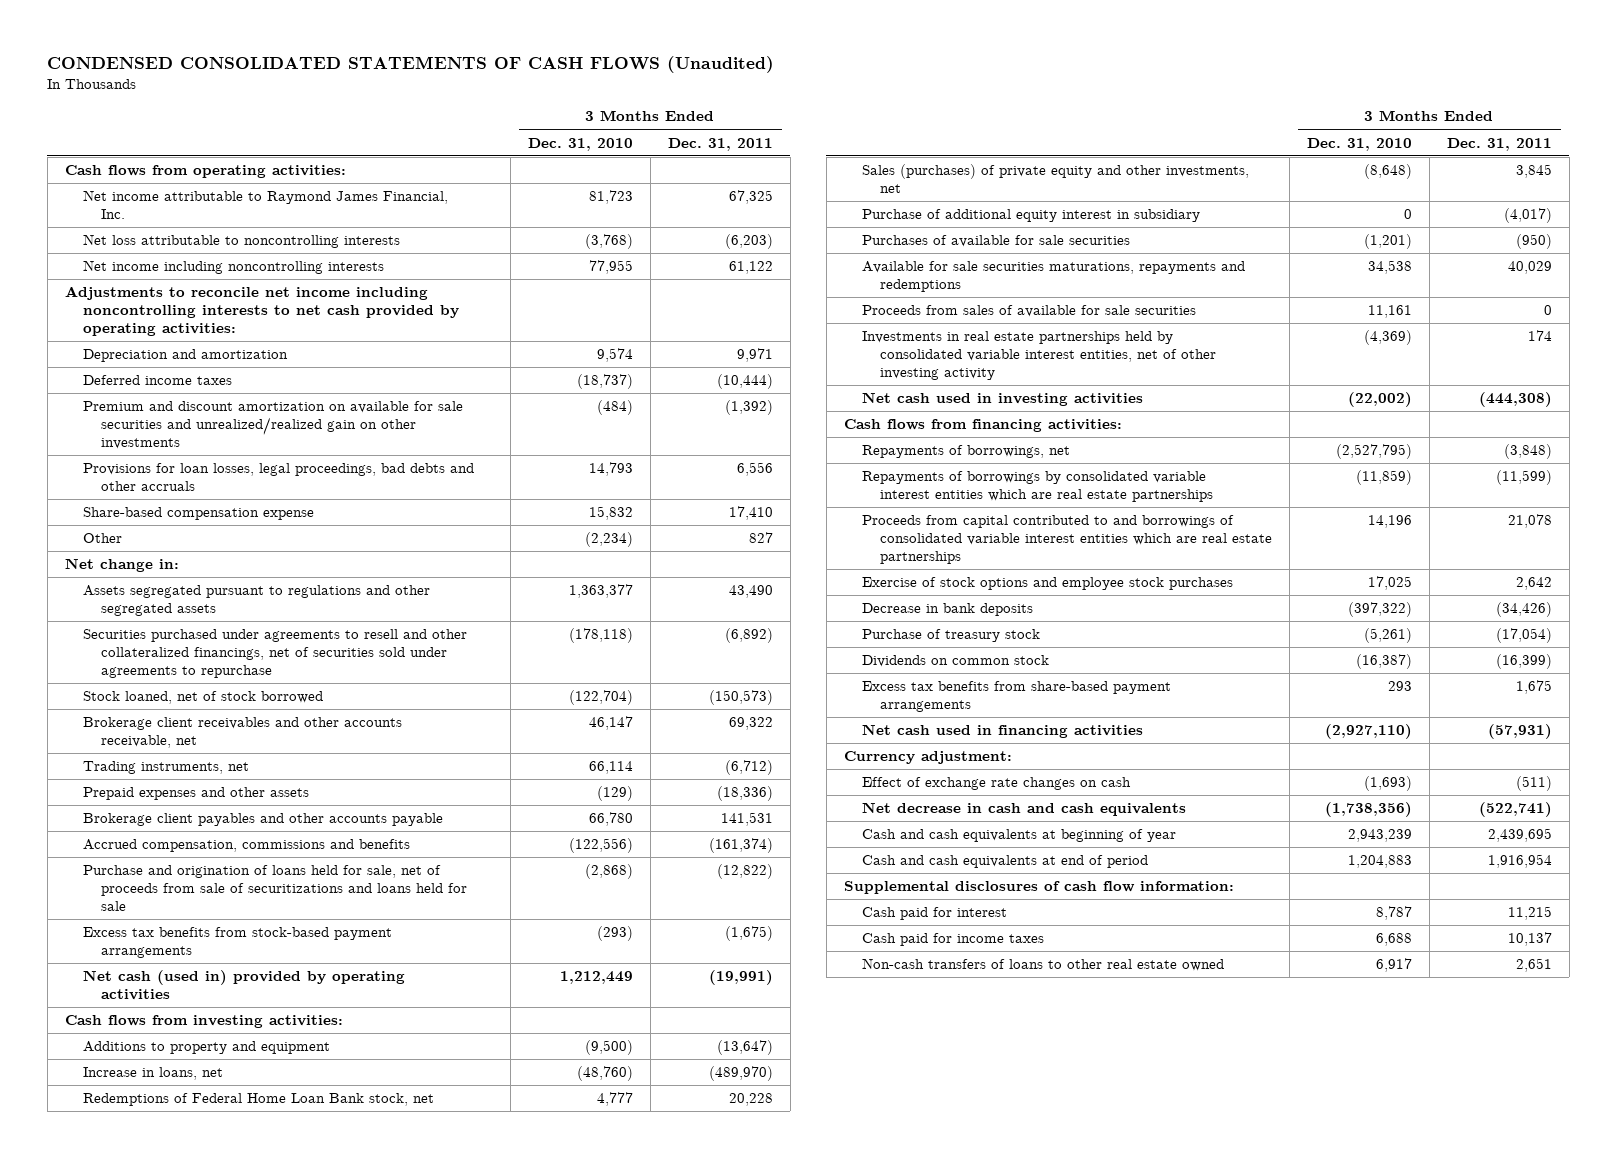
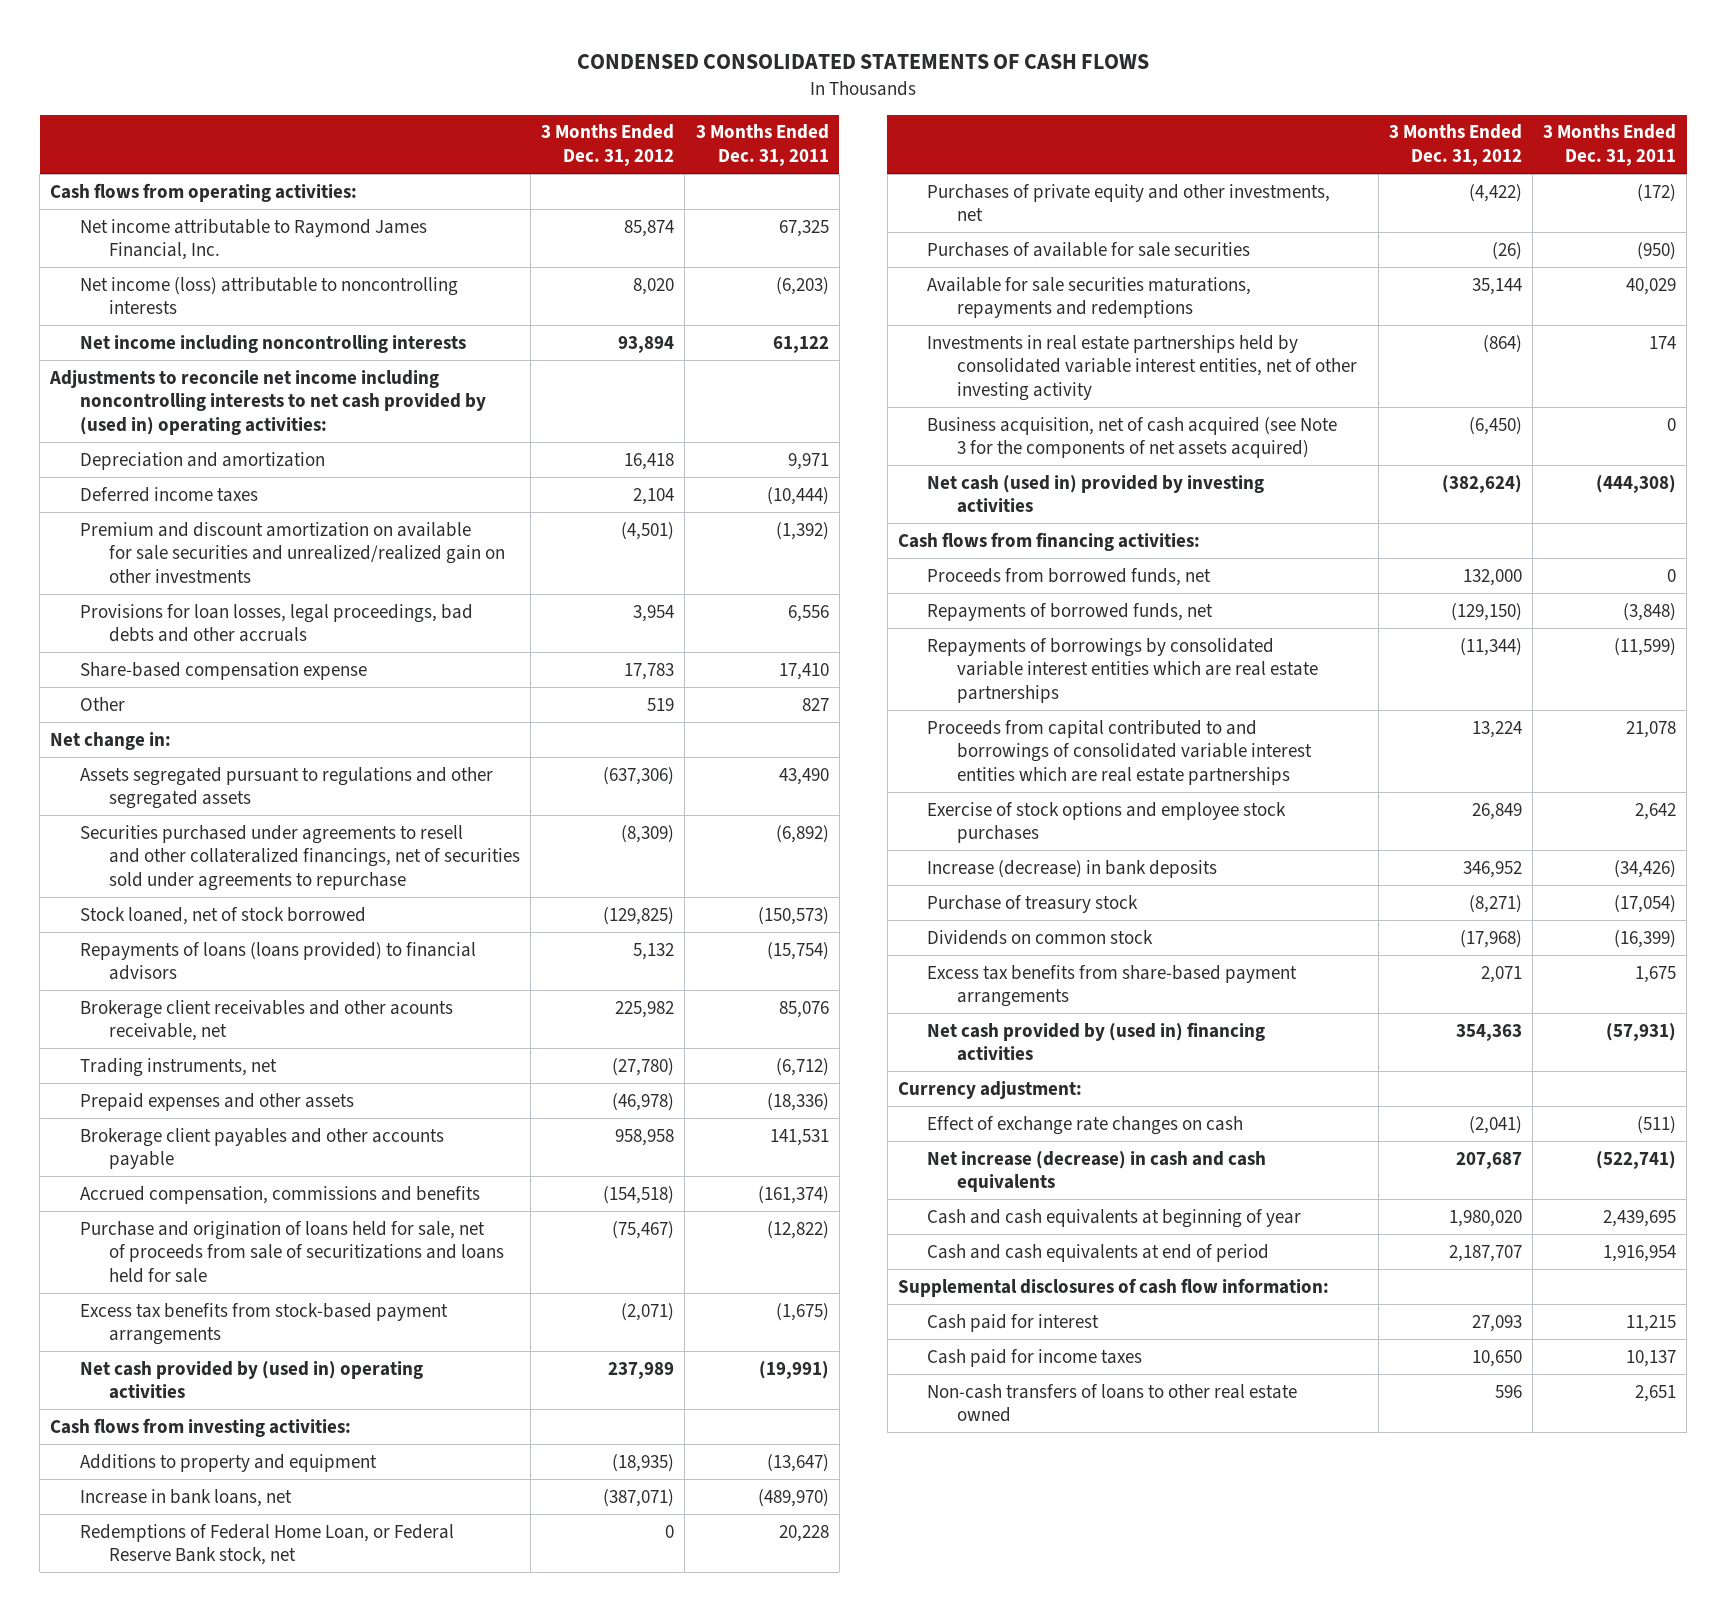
[47,56,775,74] CONDENSED CONSOLIDATED STATEMENTS OF CASH FLOWS (Unaudited) -> [577,54,1150,70] CONDENSED CONSOLIDATED STATEMENTS OF CASH FLOWS
[527,137,633,151] Dec. 31, 2010 -> none
none -> [541,124,675,167] 3 Months Ended Dec. 31, 2012
[82,234,400,249] Net loss attributable to noncontrolling interests -> [79,276,458,315] Net income (loss) attributable to noncontrolling interests
[64,286,459,336] Adjustments to reconcile net income including noncontrolling interests to net cash provided by operating activities: -> [49,369,486,436] Adjustments to reconcile net income including noncontrolling interests to net cash provided by (used in) operating activities:
none -> [79,941,476,981] Repayments of loans (loans provided) to financial advisors
[82,717,402,748] Brokerage client receivables and other accounts receivable, net -> [79,999,453,1042] Brokerage client receivables and other acounts receivable, net
[728,717,773,731] 69,322 -> [778,1000,829,1018] 85,076
[82,970,405,1000] Net cash (used in) provided by operating activities -> [79,1360,423,1400] Net cash provided by (used in) operating activities
[861,209,1200,223] Purchase of additional equity interest in subsidiary -> none
[82,1067,223,1081] Increase in loans, net -> [79,1488,292,1507] Increase in bank loans, net
[82,1093,434,1107] Redemptions of Federal Home Loan Bank stock, net -> [79,1523,454,1566] Redemptions of Federal Home Loan, or Federal Reserve Bank stock, net
[861,164,1249,193] Sales (purchases) of private equity and other investments, net -> [927,183,1331,222] Purchases of private equity and other investments, net
[1515,164,1552,179] 3,845 -> [1637,183,1677,202] (172)
[861,305,1196,318] Proceeds from sales of available for sale securities -> none
none -> [927,416,1338,459] Business acquisition, net of cash acquired (see Note 3 for the components of net assets acquired)
[861,392,1143,407] Net cash used in investing activities -> [927,474,1265,514] Net cash (used in) provided by investing activities
none -> [927,567,1212,586] Proceeds from borrowed funds, net
[861,445,1070,459] Repayments of borrowings, net -> [927,602,1214,621] Repayments of borrowed funds, net
[861,603,1033,617] Decrease in bank deposits -> [927,859,1218,878] Increase (decrease) in bank deposits
[861,724,1143,739] Net cash used in financing activities -> [927,1021,1266,1062] Net cash provided by (used in) financing activities
[861,802,1186,817] Net decrease in cash and cash equivalents -> [927,1150,1267,1193] Net increase (decrease) in cash and cash equivalents

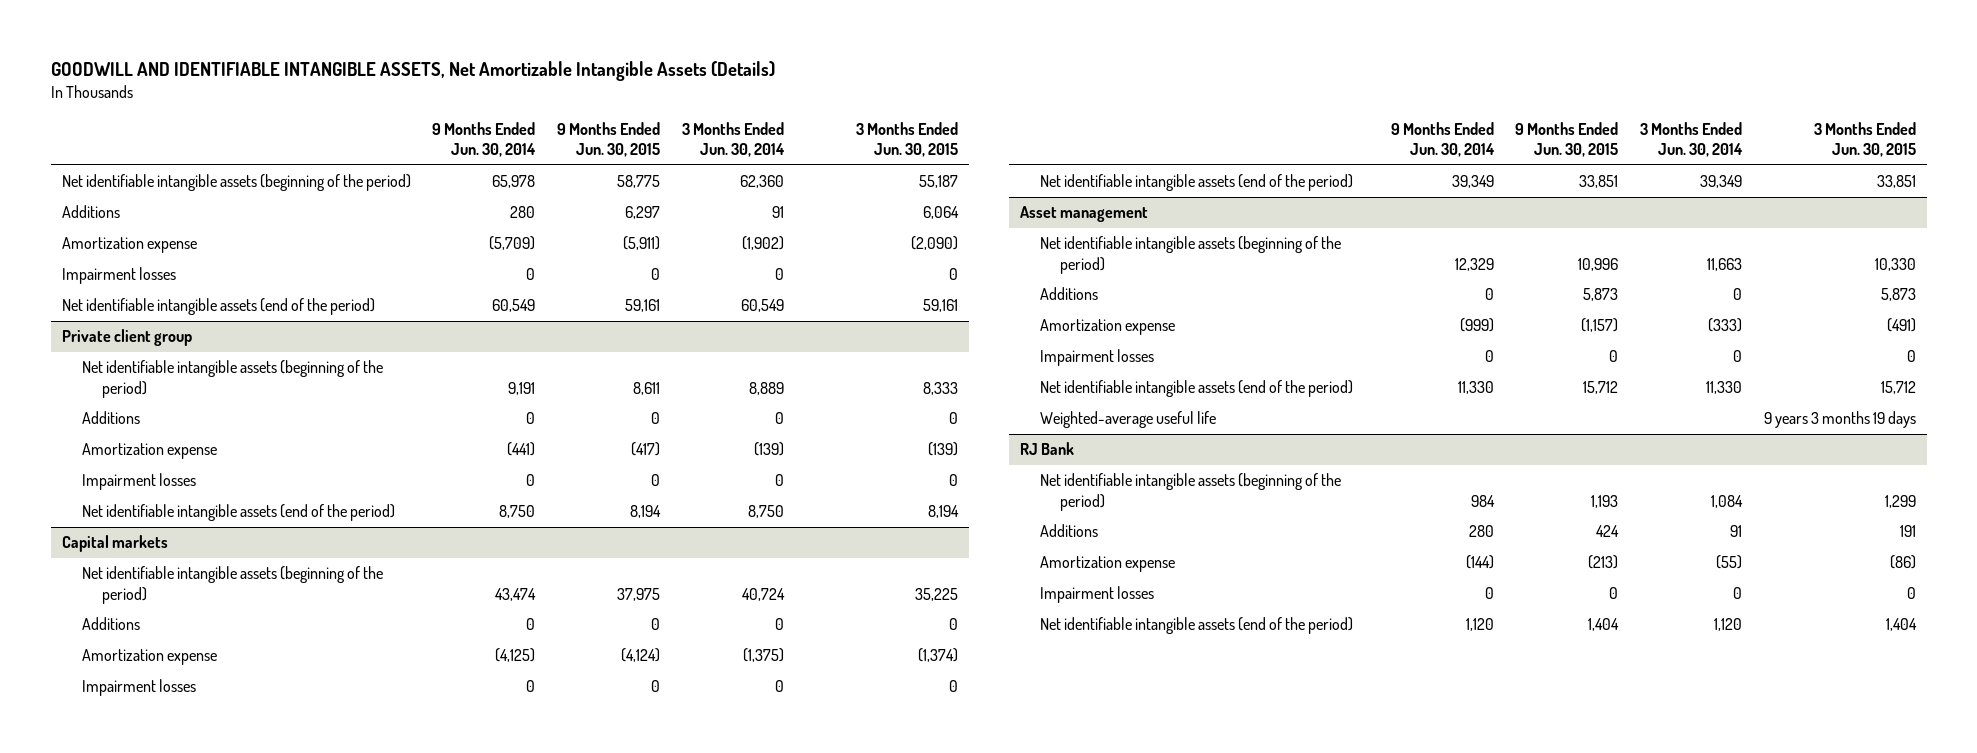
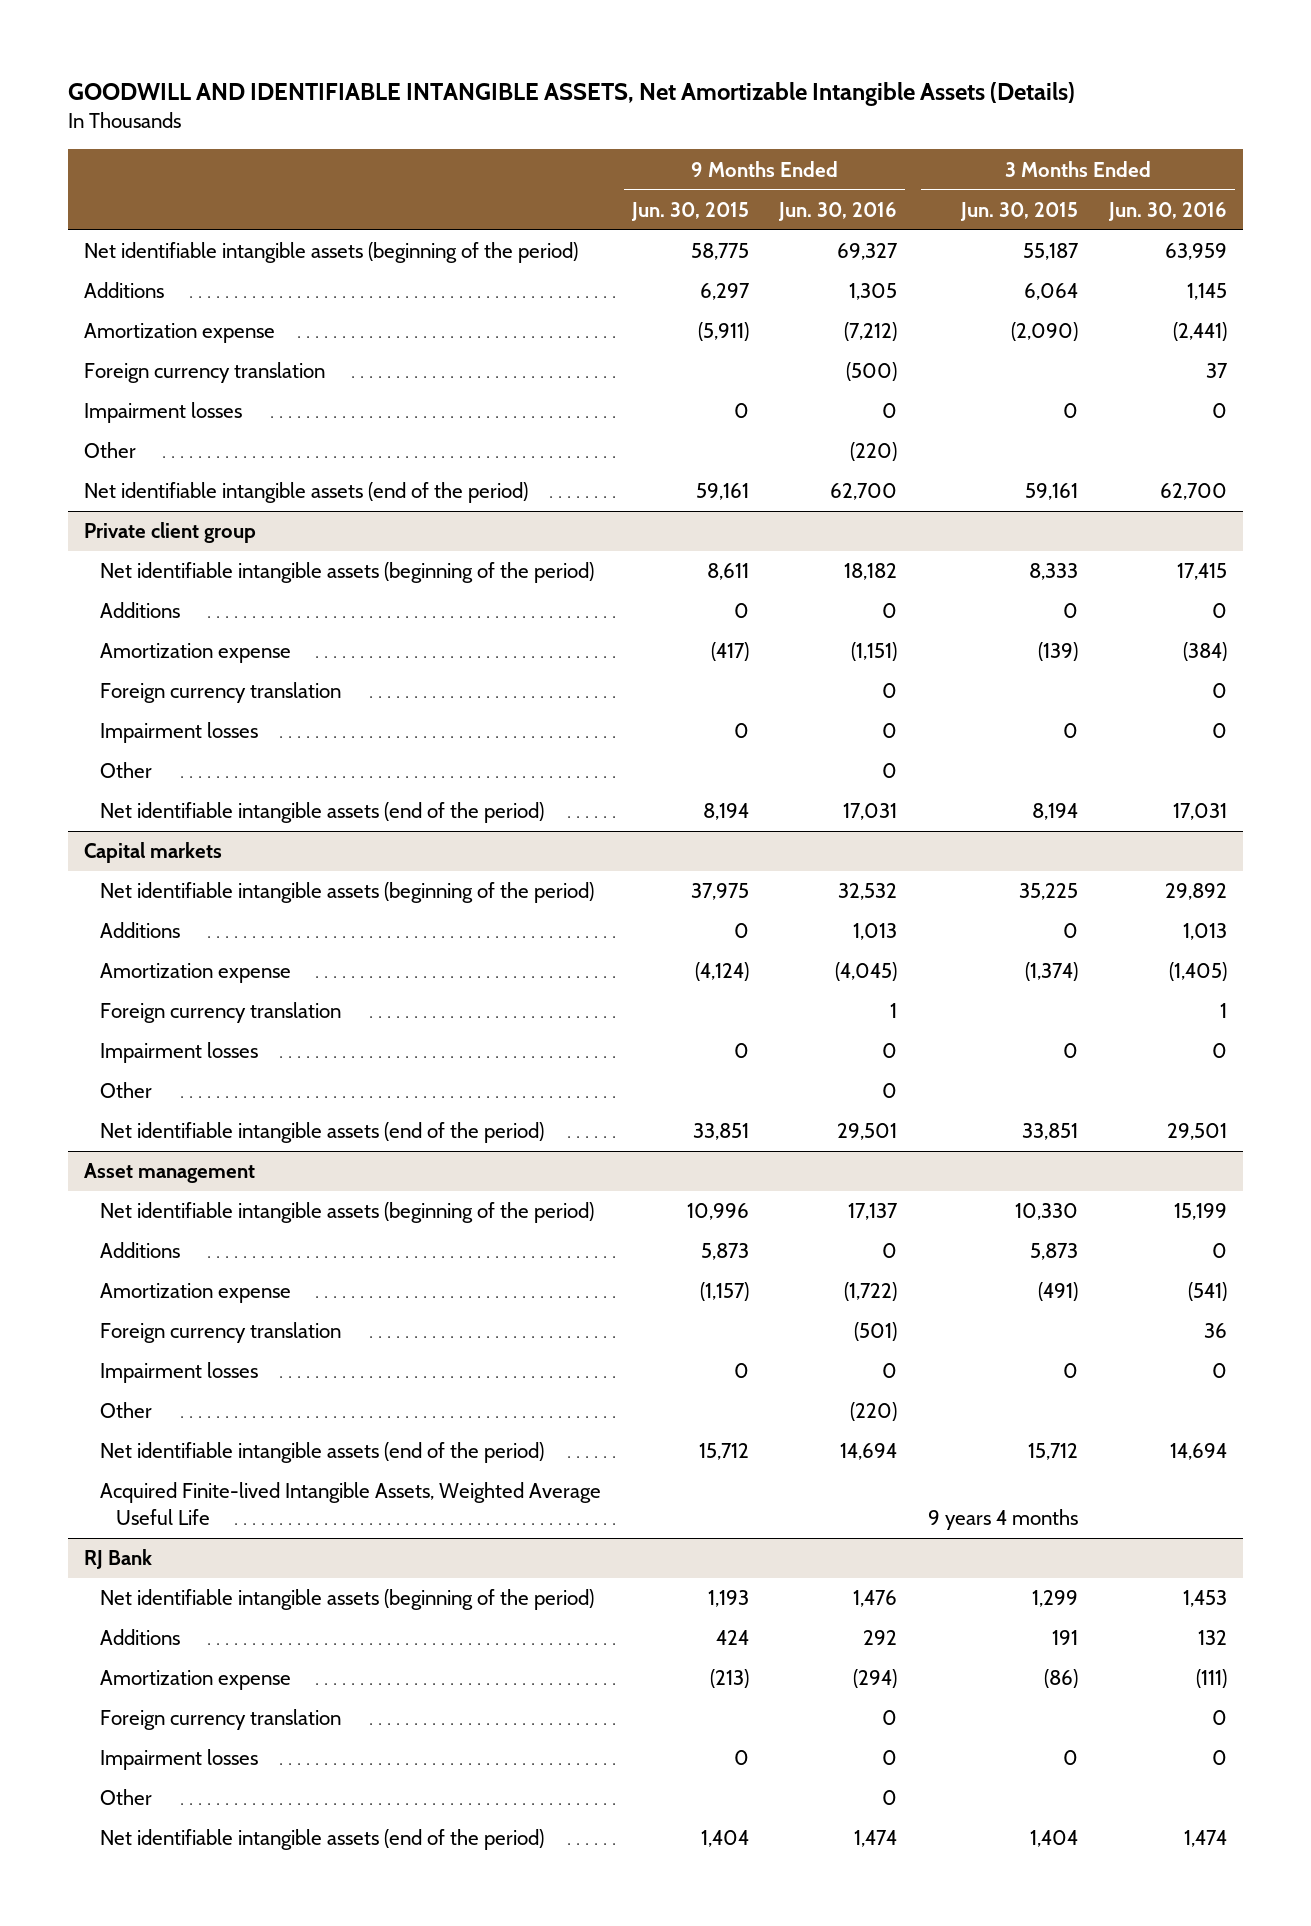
[432,122,537,158] 9 Months Ended Jun. 30, 2014 -> none
[681,122,785,158] 3 Months Ended Jun. 30, 2014 -> none
none -> [778,201,898,221] Jun. 30, 2016
none -> [1108,201,1228,221] Jun. 30, 2016
none -> [83,362,325,384] Foreign currency translation
none -> [83,442,136,459] Other
none -> [99,682,341,704] Foreign currency translation
none -> [99,762,152,779] Other
none -> [99,1002,341,1024] Foreign currency translation
none -> [99,1082,152,1099] Other
none -> [99,1322,341,1344] Foreign currency translation
none -> [99,1402,152,1419] Other
[1040,411,1217,429] Weighted-average useful life -> [99,1482,601,1526] Acquired Finite-lived Intangible Assets, Weighted Average Useful Life
[1763,411,1916,429] 9 years 3 months 19 days -> [928,1509,1079,1531] 9 years 4 months
none -> [99,1709,341,1731] Foreign currency translation
none -> [99,1789,152,1806] Other

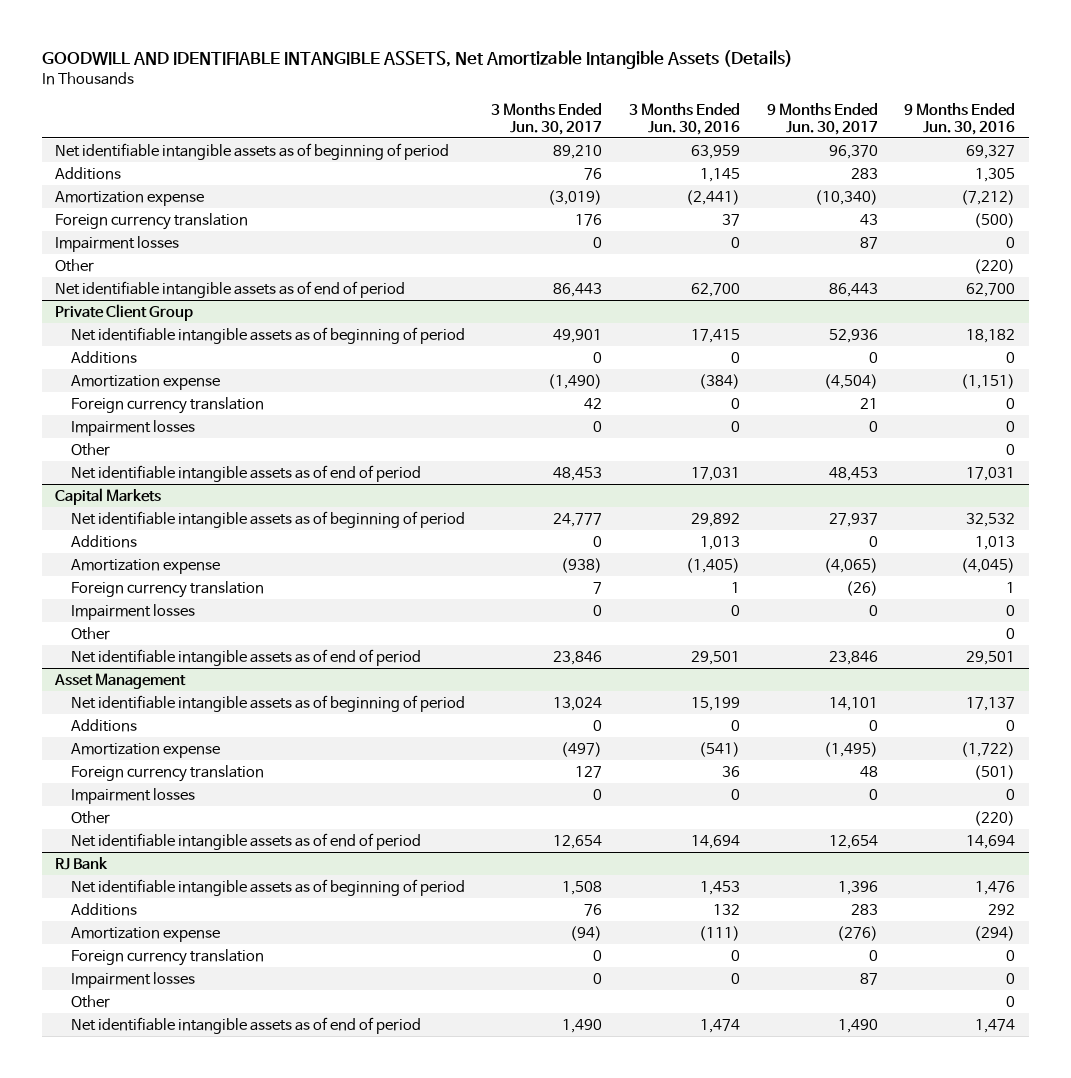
[630,201,749,221] Jun. 30, 2015 -> none
[960,201,1079,221] Jun. 30, 2015 -> none
none -> [491,102,603,135] 3 Months Ended Jun. 30, 2017
none -> [766,102,878,135] 9 Months Ended Jun. 30, 2017
[83,242,578,264] Net identifiable intangible assets (beginning of the period) -> [55,142,450,160] Net identifiable intangible assets as of beginning of period
[83,482,528,504] Net identifiable intangible assets (end of the period) -> [55,280,406,298] Net identifiable intangible assets as of end of period
[83,522,256,544] Private client group -> [55,303,194,321] Private Client Group
[99,562,594,584] Net identifiable intangible assets (beginning of the period) -> [70,326,465,344] Net identifiable intangible assets as of beginning of period
[99,802,544,824] Net identifiable intangible assets (end of the period) -> [70,464,421,482] Net identifiable intangible assets as of end of period
[83,842,222,864] Capital markets -> [55,487,162,505] Capital Markets
[99,882,594,904] Net identifiable intangible assets (beginning of the period) -> [70,510,465,528] Net identifiable intangible assets as of beginning of period
[99,1122,544,1144] Net identifiable intangible assets (end of the period) -> [70,648,421,666] Net identifiable intangible assets as of end of period
[83,1163,255,1184] Asset management -> [54,672,187,689] Asset Management
[99,1202,594,1224] Net identifiable intangible assets (beginning of the period) -> [70,694,465,712] Net identifiable intangible assets as of beginning of period
[99,1482,601,1526] Acquired Finite-lived Intangible Assets, Weighted Average Useful Life -> none
[99,1442,544,1464] Net identifiable intangible assets (end of the period) -> [70,832,421,850] Net identifiable intangible assets as of end of period
[99,1589,594,1611] Net identifiable intangible assets (beginning of the period) -> [70,878,465,896] Net identifiable intangible assets as of beginning of period
[99,1829,544,1851] Net identifiable intangible assets (end of the period) -> [70,1016,421,1034] Net identifiable intangible assets as of end of period

